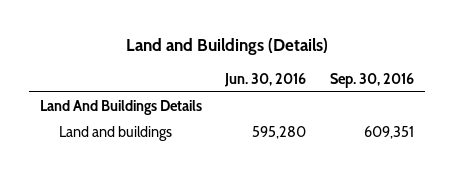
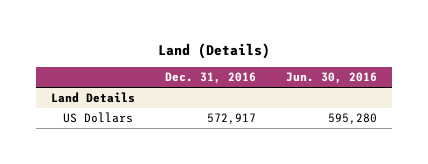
[125,38,328,56] Land and Buildings (Details) -> [158,42,271,59] Land (Details)
[329,73,414,89] Sep. 30, 2016 -> none
none -> [165,72,257,85] Dec. 31, 2016
[40,100,203,116] Land And Buildings Details -> [51,92,136,104] Land Details
[58,126,172,142] Land and buildings -> [62,112,133,124] US Dollars

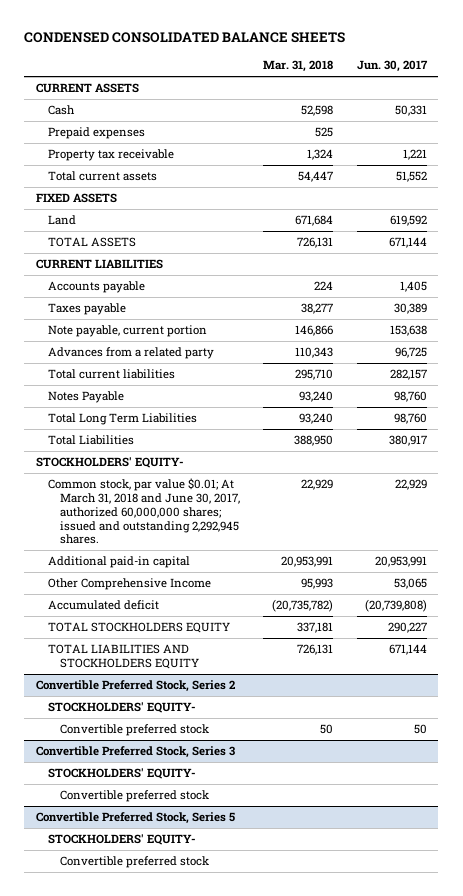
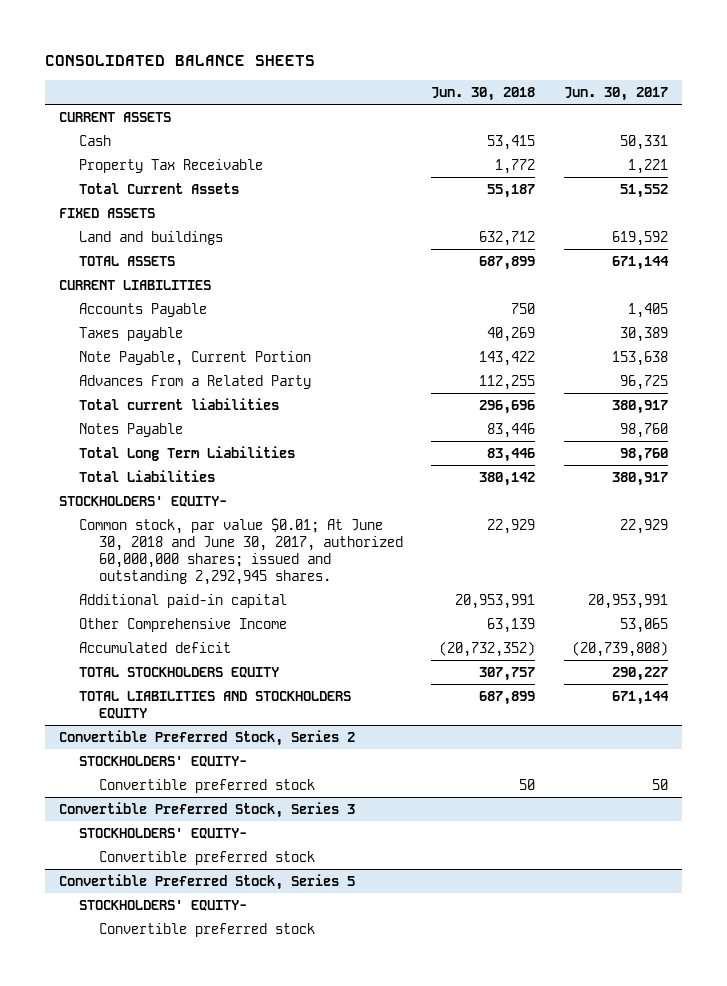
[24,32,346,44] CONDENSED CONSOLIDATED BALANCE SHEETS -> [45,55,316,67] CONSOLIDATED BALANCE SHEETS
[263,60,334,73] Mar. 31, 2018 -> none
none -> [431,86,536,101] Jun. 30, 2018
[47,127,145,140] Prepaid expenses -> none
[47,149,174,162] Property tax receivable -> [79,158,264,173] Property Tax Receivable
[47,171,157,182] Total current assets -> [79,182,240,194] Total Current Assets
[47,215,76,226] Land -> [79,230,224,245] Land and buildings
[47,281,145,294] Accounts payable -> [79,302,208,317] Accounts Payable
[47,325,207,338] Note payable, current portion -> [79,350,312,366] Note Payable, Current Portion
[47,347,214,360] Advances from a related party -> [79,374,312,389] Advances From a Related Party
[389,369,427,381] 282,157 -> [611,399,668,414] 380,917
[47,478,240,545] Common stock, par value $0.01; At March 31, 2018 and June 30, 2017, authorized 60,000,000 shares; issued and outstanding 2,292,945 shares. -> [79,517,404,586] Common stock, par value $0.01; At June 30, 2018 and June 30, 2017, authorized 60,000,000 shares; issued and outstanding 2,292,945 shares.

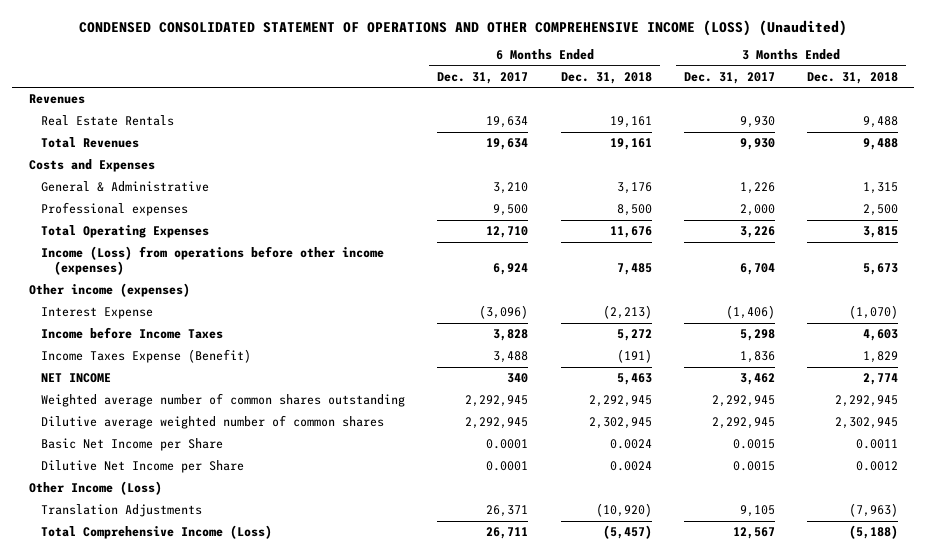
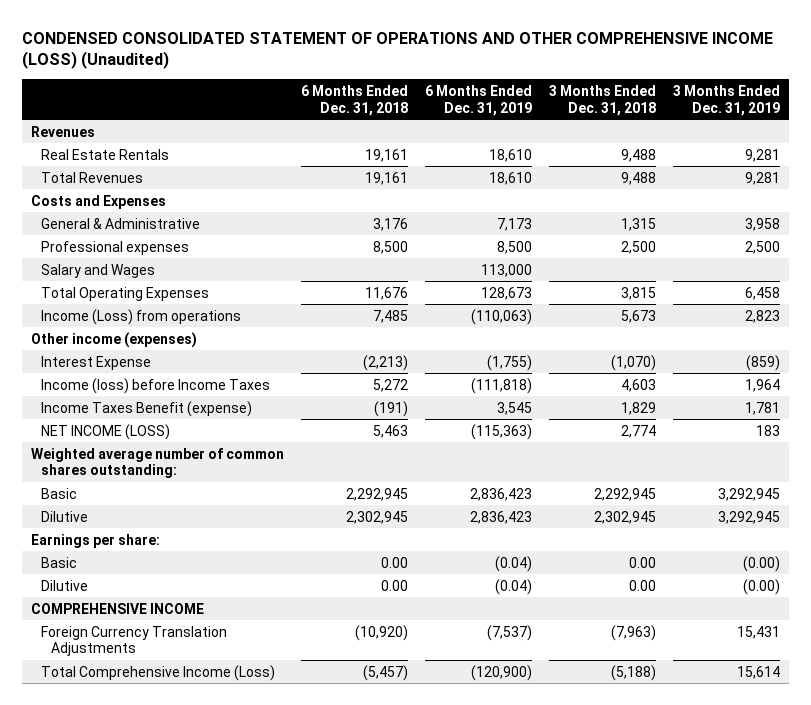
[437,71,529,84] Dec. 31, 2017 -> none
[683,71,775,84] Dec. 31, 2017 -> none
none -> [424,84,532,116] 6 Months Ended Dec. 31, 2019
none -> [673,84,781,116] 3 Months Ended Dec. 31, 2019
none -> [40,263,155,278] Salary and Wages
[41,246,385,276] Income (Loss) from operations before other income (expenses) -> [40,308,241,325] Income (Loss) from operations
[28,481,162,496] Other Income (Loss) -> none
[41,327,224,340] Income before Income Taxes -> [40,377,270,394] Income (loss) before Income Taxes
[41,349,252,364] Income Taxes Expense (Benefit) -> [40,400,252,417] Income Taxes Benefit (expense)
[41,373,112,384] NET INCOME -> [40,423,170,440] NET INCOME (LOSS)
none -> [30,447,284,479] Weighted average number of common shares outstanding:
[41,393,406,408] Weighted average number of common shares outstanding -> [40,487,77,499] Basic
[41,415,385,430] Dilutive average weighted number of common shares -> [40,510,88,522] Dilutive
none -> [30,533,160,548] Earnings per share:
[41,438,224,452] Basic Net Income per Share -> [40,556,77,568] Basic
[609,439,652,450] 0.0024 -> [380,556,408,568] 0.00
[855,439,898,450] 0.0011 -> [628,556,656,568] 0.00
[41,460,245,474] Dilutive Net Income per Share -> [40,579,88,591] Dilutive
[609,461,652,472] 0.0024 -> [380,579,408,591] 0.00
[855,461,898,472] 0.0012 -> [628,579,656,591] 0.00
none -> [30,602,204,614] COMPREHENSIVE INCOME
[41,504,203,518] Translation Adjustments -> [40,625,227,657] Foreign Currency Translation Adjustments

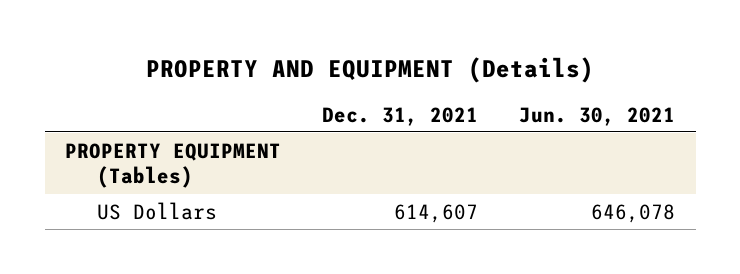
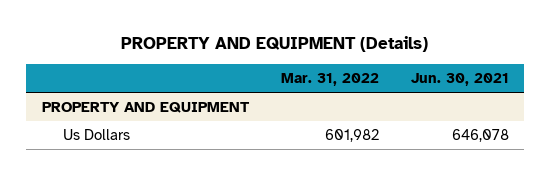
[322,106,479,126] Dec. 31, 2021 -> none
none -> [280,73,379,87] Mar. 31, 2022
[65,142,282,189] PROPERTY EQUIPMENT (Tables) -> [41,102,250,114] PROPERTY AND EQUIPMENT
[96,201,217,220] US Dollars -> [62,129,130,141] Us Dollars

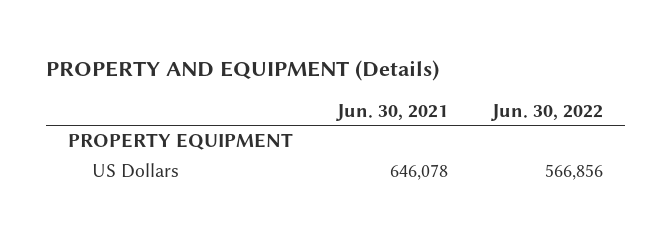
[280,73,379,87] Mar. 31, 2022 -> none
none -> [490,103,603,121] Jun. 30, 2022
[41,102,250,114] PROPERTY AND EQUIPMENT -> [68,133,294,151] PROPERTY EQUIPMENT
[62,129,130,141] Us Dollars -> [92,163,180,179] US Dollars

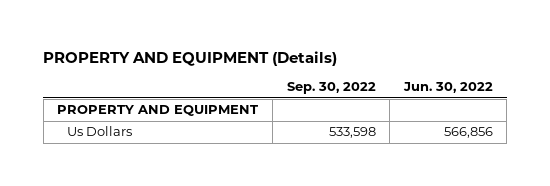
[336,103,449,121] Jun. 30, 2021 -> none
none -> [286,82,376,95] Sep. 30, 2022
[68,133,294,151] PROPERTY EQUIPMENT -> [57,105,259,117] PROPERTY AND EQUIPMENT
[92,163,180,179] US Dollars -> [67,126,133,137] Us Dollars

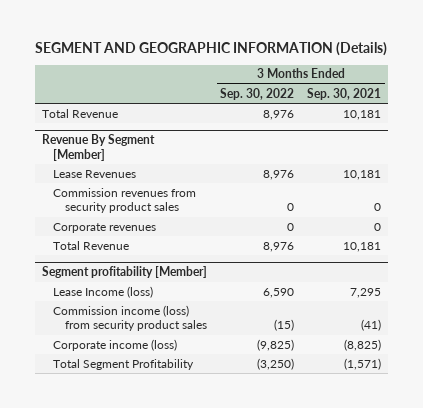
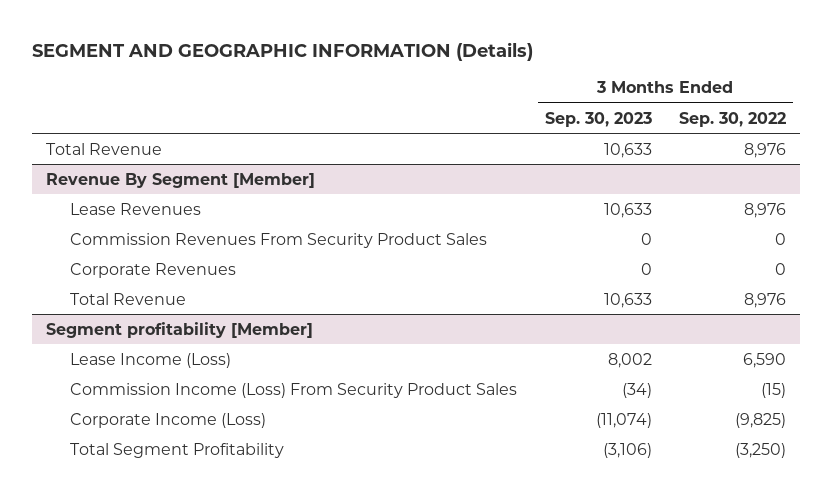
[307,87,382,100] Sep. 30, 2021 -> none
none -> [544,111,652,127] Sep. 30, 2023
[53,187,197,214] Commission revenues from security product sales -> [70,232,488,248] Commission Revenues From Security Product Sales
[53,222,157,233] Corporate revenues -> [70,262,237,278] Corporate Revenues
[53,285,154,298] Lease Income (loss) -> [70,352,232,368] Lease Income (Loss)
[53,304,207,332] Commission income (loss) from security product sales -> [70,382,518,398] Commission Income (Loss) From Security Product Sales
[53,338,178,351] Corporate income (loss) -> [70,412,267,428] Corporate Income (Loss)

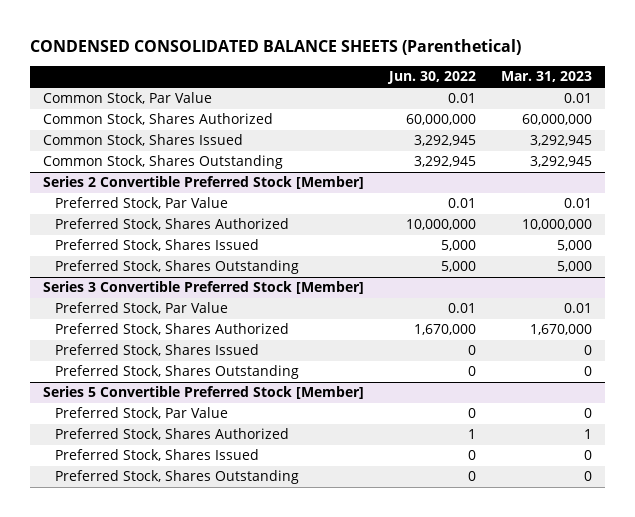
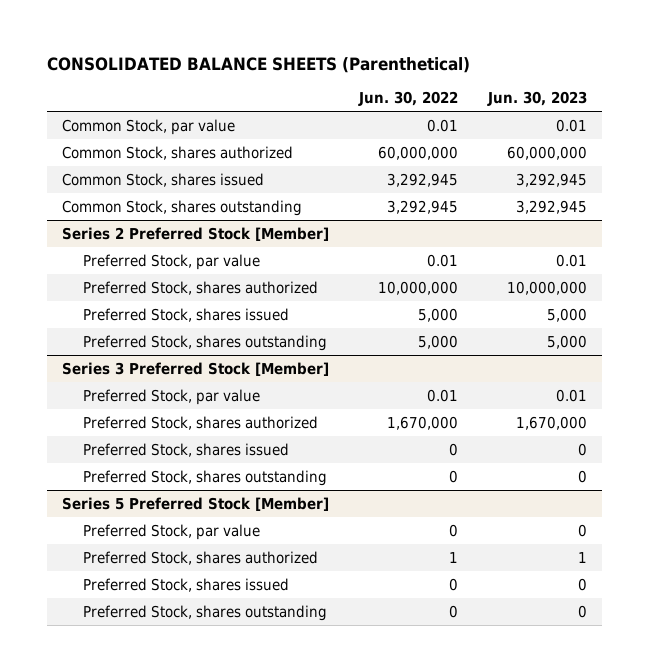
[30,38,522,55] CONDENSED CONSOLIDATED BALANCE SHEETS (Parenthetical) -> [46,56,470,73] CONSOLIDATED BALANCE SHEETS (Parenthetical)
[501,71,593,83] Mar. 31, 2023 -> none
none -> [486,91,587,107] Jun. 30, 2023
[42,92,212,105] Common Stock, Par Value -> [61,118,235,135] Common Stock, par value
[42,113,273,126] Common Stock, Shares Authorized -> [61,145,293,160] Common Stock, shares authorized
[42,134,243,147] Common Stock, Shares Issued -> [61,172,264,187] Common Stock, shares issued
[42,155,283,170] Common Stock, Shares Outstanding -> [61,199,302,216] Common Stock, shares outstanding
[42,176,364,190] Series 2 Convertible Preferred Stock [Member] -> [61,226,329,241] Series 2 Preferred Stock [Member]
[54,197,228,210] Preferred Stock, Par Value -> [83,253,261,270] Preferred Stock, par value
[54,218,289,231] Preferred Stock, Shares Authorized -> [83,280,319,295] Preferred Stock, shares authorized
[54,239,259,252] Preferred Stock, Shares Issued -> [83,307,290,322] Preferred Stock, shares issued
[54,260,299,275] Preferred Stock, Shares Outstanding -> [83,334,328,351] Preferred Stock, shares outstanding
[42,281,364,295] Series 3 Convertible Preferred Stock [Member] -> [61,361,329,376] Series 3 Preferred Stock [Member]
[54,302,228,315] Preferred Stock, Par Value -> [83,388,261,405] Preferred Stock, par value
[54,323,289,336] Preferred Stock, Shares Authorized -> [83,415,319,430] Preferred Stock, shares authorized
[54,344,259,357] Preferred Stock, Shares Issued -> [83,442,290,457] Preferred Stock, shares issued
[54,365,299,380] Preferred Stock, Shares Outstanding -> [83,469,328,486] Preferred Stock, shares outstanding
[42,386,364,400] Series 5 Convertible Preferred Stock [Member] -> [61,496,329,511] Series 5 Preferred Stock [Member]
[54,407,228,420] Preferred Stock, Par Value -> [83,523,261,540] Preferred Stock, par value
[54,428,289,441] Preferred Stock, Shares Authorized -> [83,550,319,565] Preferred Stock, shares authorized
[54,449,259,462] Preferred Stock, Shares Issued -> [83,577,290,592] Preferred Stock, shares issued
[54,470,299,485] Preferred Stock, Shares Outstanding -> [83,604,328,621] Preferred Stock, shares outstanding

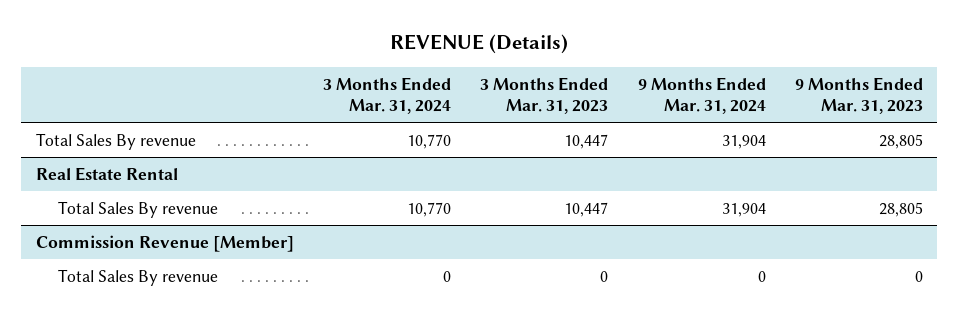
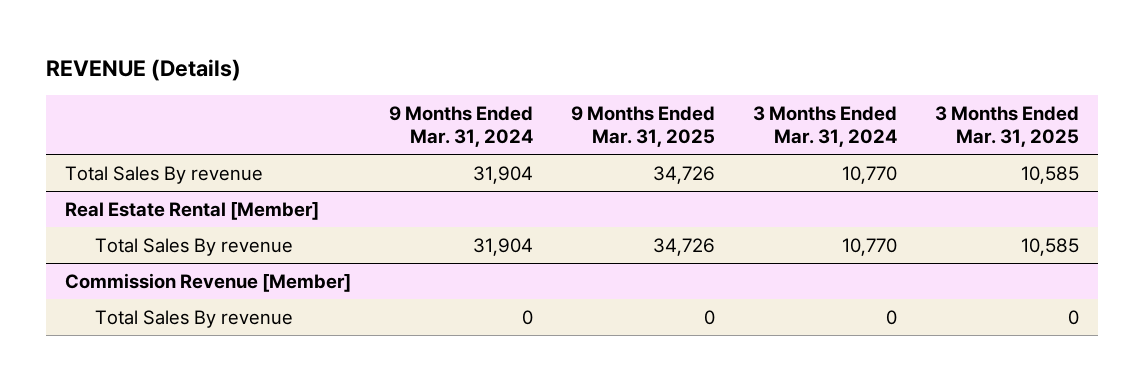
[480,76,609,114] 3 Months Ended Mar. 31, 2023 -> none
[794,76,923,114] 9 Months Ended Mar. 31, 2023 -> none
none -> [571,105,716,148] 9 Months Ended Mar. 31, 2025
none -> [935,105,1080,148] 3 Months Ended Mar. 31, 2025
[36,166,179,181] Real Estate Rental -> [65,201,320,220] Real Estate Rental [Member]

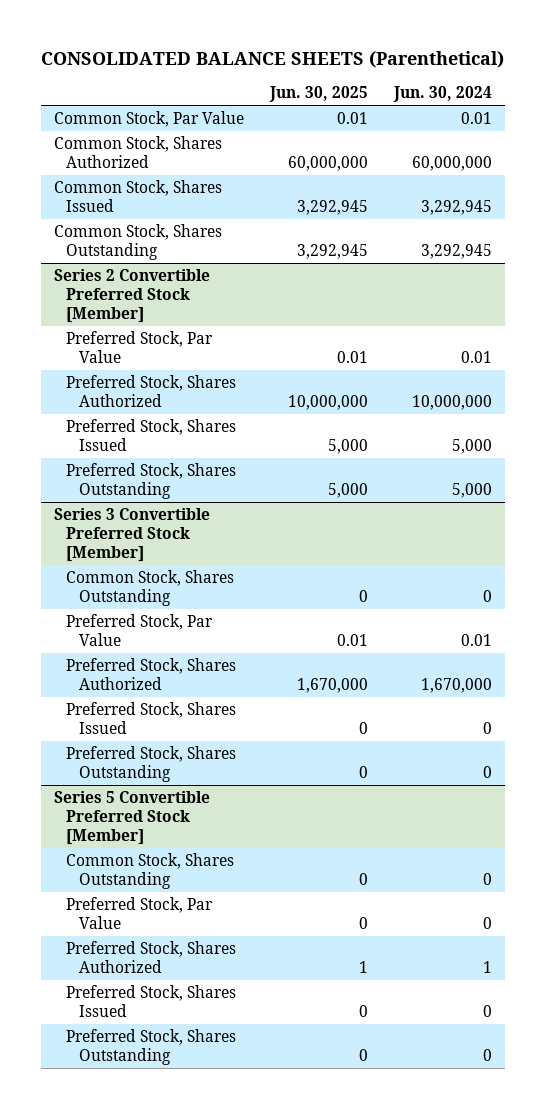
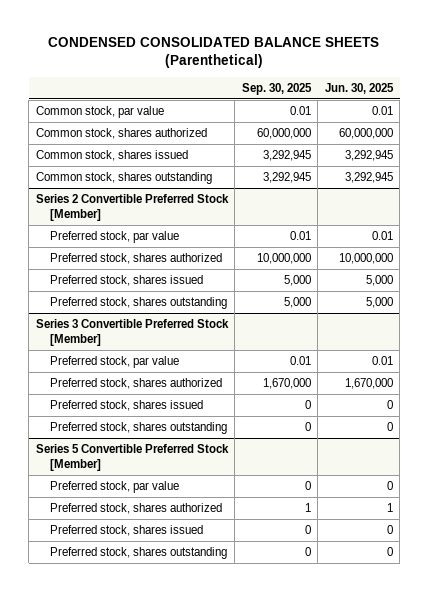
[41,50,505,68] CONSOLIDATED BALANCE SHEETS (Parenthetical) -> [48,36,380,68] CONDENSED CONSOLIDATED BALANCE SHEETS (Parenthetical)
[393,86,493,103] Jun. 30, 2024 -> none
none -> [241,82,312,95] Sep. 30, 2025
[53,110,244,127] Common Stock, Par Value -> [35,106,164,119] Common stock, par value
[53,135,222,168] Common Stock, Shares Authorized -> [35,128,207,140] Common stock, shares authorized
[53,179,222,212] Common Stock, Shares Issued -> [35,150,188,162] Common stock, shares issued
[53,223,222,260] Common Stock, Shares Outstanding -> [35,172,212,185] Common stock, shares outstanding
[66,330,214,363] Preferred Stock, Par Value -> [49,231,179,244] Preferred stock, par value
[66,374,237,407] Preferred Stock, Shares Authorized -> [49,253,222,265] Preferred stock, shares authorized
[66,418,237,451] Preferred Stock, Shares Issued -> [49,275,203,287] Preferred stock, shares issued
[66,462,237,499] Preferred Stock, Shares Outstanding -> [49,297,227,310] Preferred stock, shares outstanding
[66,569,235,606] Common Stock, Shares Outstanding -> none
[66,613,214,646] Preferred Stock, Par Value -> [49,356,179,369] Preferred stock, par value
[66,657,237,690] Preferred Stock, Shares Authorized -> [49,378,222,390] Preferred stock, shares authorized
[66,701,237,734] Preferred Stock, Shares Issued -> [49,400,203,412] Preferred stock, shares issued
[66,745,237,782] Preferred Stock, Shares Outstanding -> [49,422,227,435] Preferred stock, shares outstanding
[66,852,235,889] Common Stock, Shares Outstanding -> none
[66,896,214,929] Preferred Stock, Par Value -> [49,481,179,494] Preferred stock, par value
[66,940,237,973] Preferred Stock, Shares Authorized -> [49,503,222,515] Preferred stock, shares authorized
[66,984,237,1017] Preferred Stock, Shares Issued -> [49,525,203,537] Preferred stock, shares issued
[66,1028,237,1065] Preferred Stock, Shares Outstanding -> [49,547,227,560] Preferred stock, shares outstanding

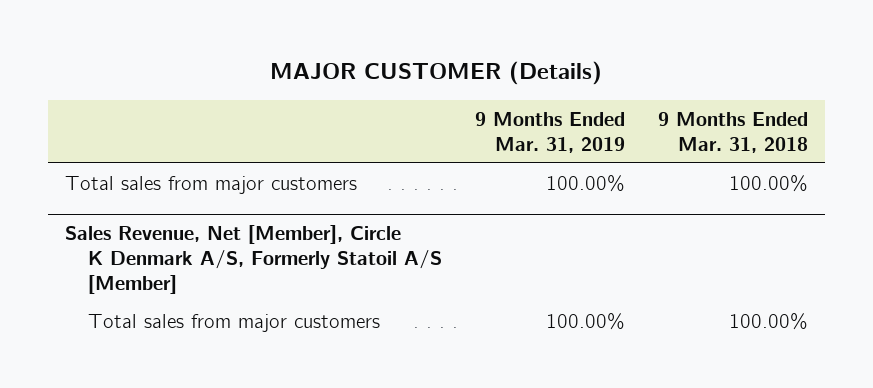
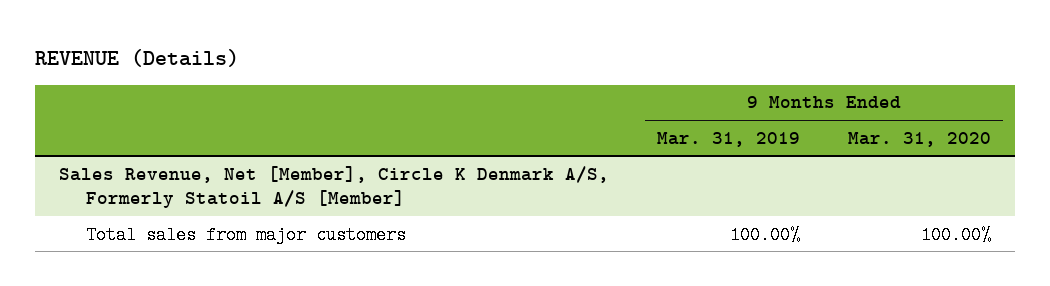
[270,61,603,86] MAJOR CUSTOMER (Details) -> [35,49,240,68] REVENUE (Details)
[658,111,809,153] 9 Months Ended Mar. 31, 2018 -> none
none -> [847,131,991,147] Mar. 31, 2020
[64,175,357,194] Total sales from major customers -> none

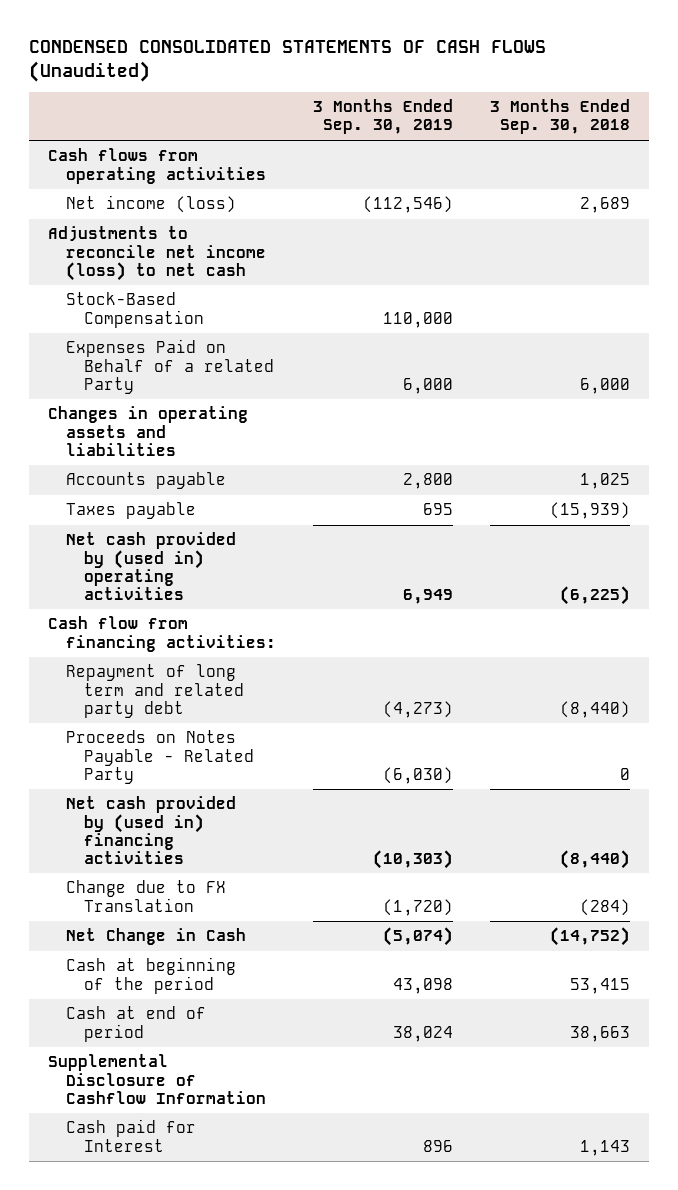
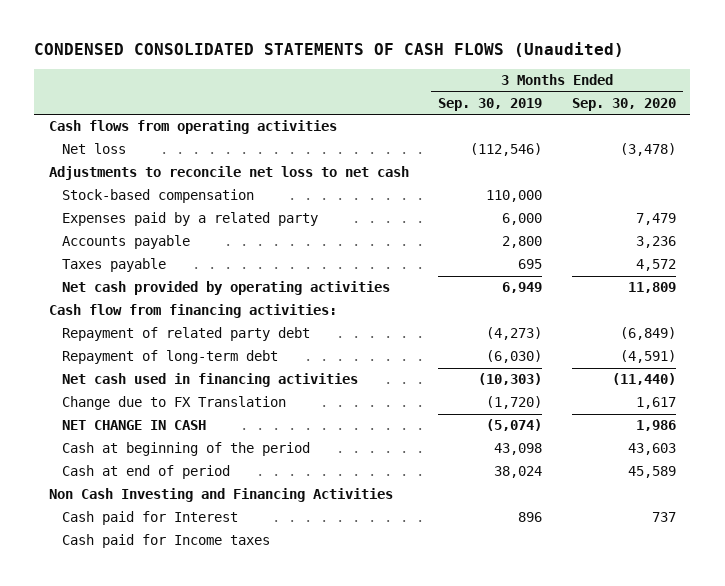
[490,99,631,135] 3 Months Ended Sep. 30, 2018 -> none
none -> [571,97,676,111] Sep. 30, 2020
[47,406,248,456] Changes in operating assets and liabilities -> none
[66,195,237,214] Net income (loss) -> [62,143,127,155] Net loss
[47,226,267,281] Adjustments to reconcile net income (loss) to net cash -> [49,166,410,181] Adjustments to reconcile net loss to net cash
[66,292,205,328] Stock-Based Compensation -> [62,189,255,204] Stock-based compensation
[66,339,275,394] Expenses Paid on Behalf of a related Party -> [62,212,319,227] Expenses paid by a related party
[66,532,237,600] Net cash provided by (used in) operating activities -> [62,281,391,296] Net cash provided by operating activities
[66,730,255,784] Proceeds on Notes Payable - Related Party -> none
[66,664,245,718] Repayment of long term and related party debt -> [62,327,311,342] Repayment of related party debt
none -> [62,350,279,365] Repayment of long-term debt
[66,796,237,864] Net cash provided by (used in) financing activities -> [62,373,359,388] Net cash used in financing activities
[66,928,247,946] Net Change in Cash -> [62,420,207,431] NET CHANGE IN CASH
[47,1054,267,1104] Supplemental Disclosure of Cashflow Information -> [49,488,394,503] Non Cash Investing and Financing Activities
none -> [62,534,271,549] Cash paid for Income taxes

